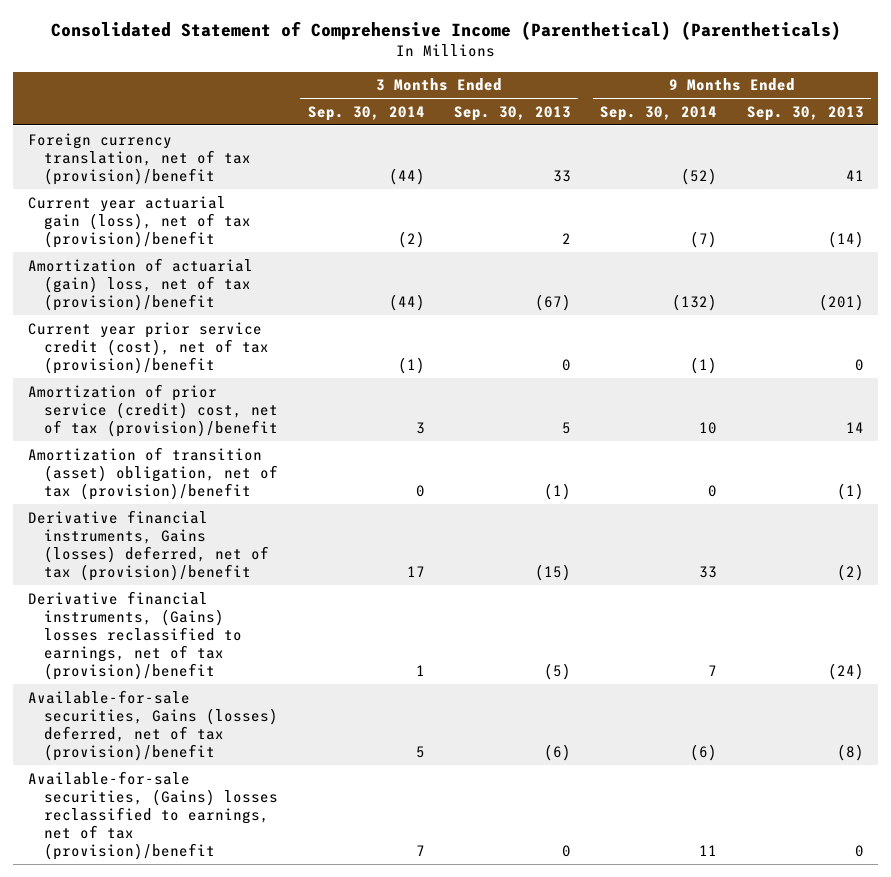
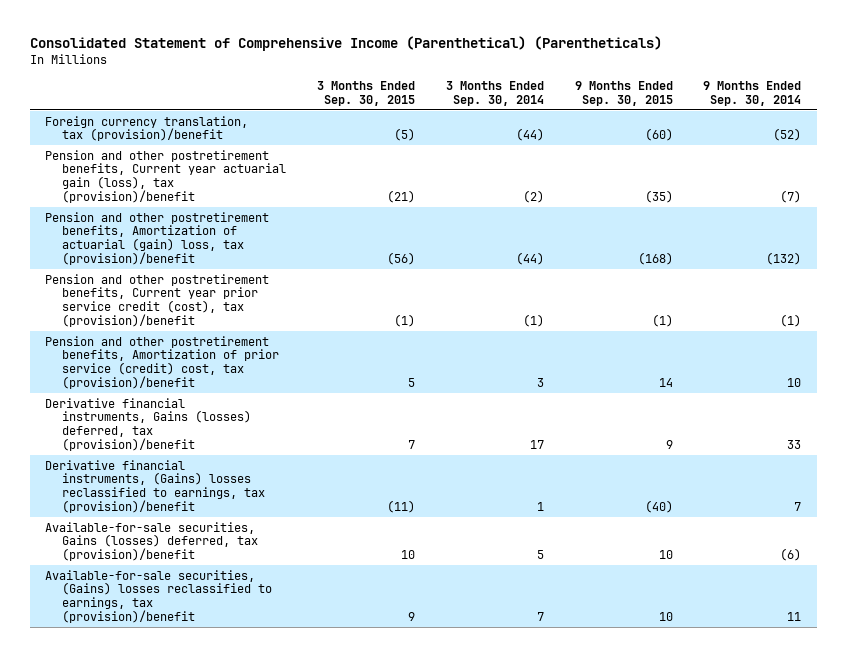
[454,105,572,121] Sep. 30, 2013 -> none
[746,105,864,121] Sep. 30, 2013 -> none
none -> [317,80,416,106] 3 Months Ended Sep. 30, 2015
none -> [574,80,673,106] 9 Months Ended Sep. 30, 2015
[27,446,279,500] Amortization of transition (asset) obligation, net of tax (provision)/benefit -> none
[27,132,252,185] Foreign currency translation, net of tax (provision)/benefit -> [45,115,249,142] Foreign currency translation, tax (provision)/benefit
[27,195,252,248] Current year actuarial gain (loss), net of tax (provision)/benefit -> [45,149,287,203] Pension and other postretirement benefits, Current year actuarial gain (loss), tax (provision)/benefit
[27,257,253,311] Amortization of actuarial (gain) loss, net of tax (provision)/benefit -> [45,211,270,265] Pension and other postretirement benefits, Amortization of actuarial (gain) loss, tax (provision)/benefit
[27,321,270,374] Current year prior service credit (cost), net of tax (provision)/benefit -> [45,273,270,327] Pension and other postretirement benefits, Current year prior service credit (cost), tax (provision)/benefit
[27,383,279,437] Amortization of prior service (credit) cost, net of tax (provision)/benefit -> [45,335,280,389] Pension and other postretirement benefits, Amortization of prior service (credit) cost, tax (provision)/benefit
[27,509,270,581] Derivative financial instruments, Gains (losses) deferred, net of tax (provision)/benefit -> [45,397,252,451] Derivative financial instruments, Gains (losses) deferred, tax (provision)/benefit
[27,590,243,680] Derivative financial instruments, (Gains) losses reclassified to earnings, net of tax (provision)/benefit -> [45,459,266,513] Derivative financial instruments, (Gains) losses reclassified to earnings, tax (provision)/benefit
[27,689,279,761] Available-for-sale securities, Gains (losses) deferred, net of tax (provision)/benefit -> [45,521,259,562] Available-for-sale securities, Gains (losses) deferred, tax (provision)/benefit
[27,770,279,860] Available-for-sale securities, (Gains) losses reclassified to earnings, net of tax (provision)/benefit -> [45,569,273,623] Available-for-sale securities, (Gains) losses reclassified to earnings, tax (provision)/benefit

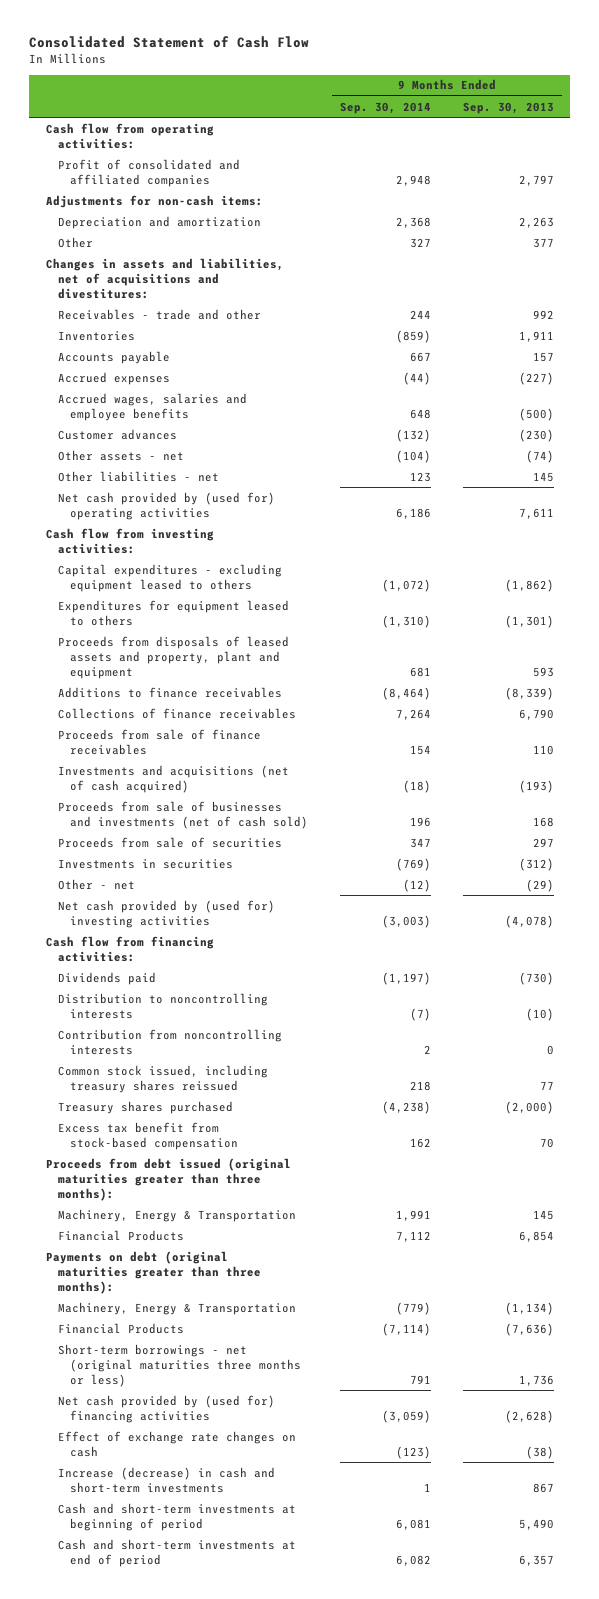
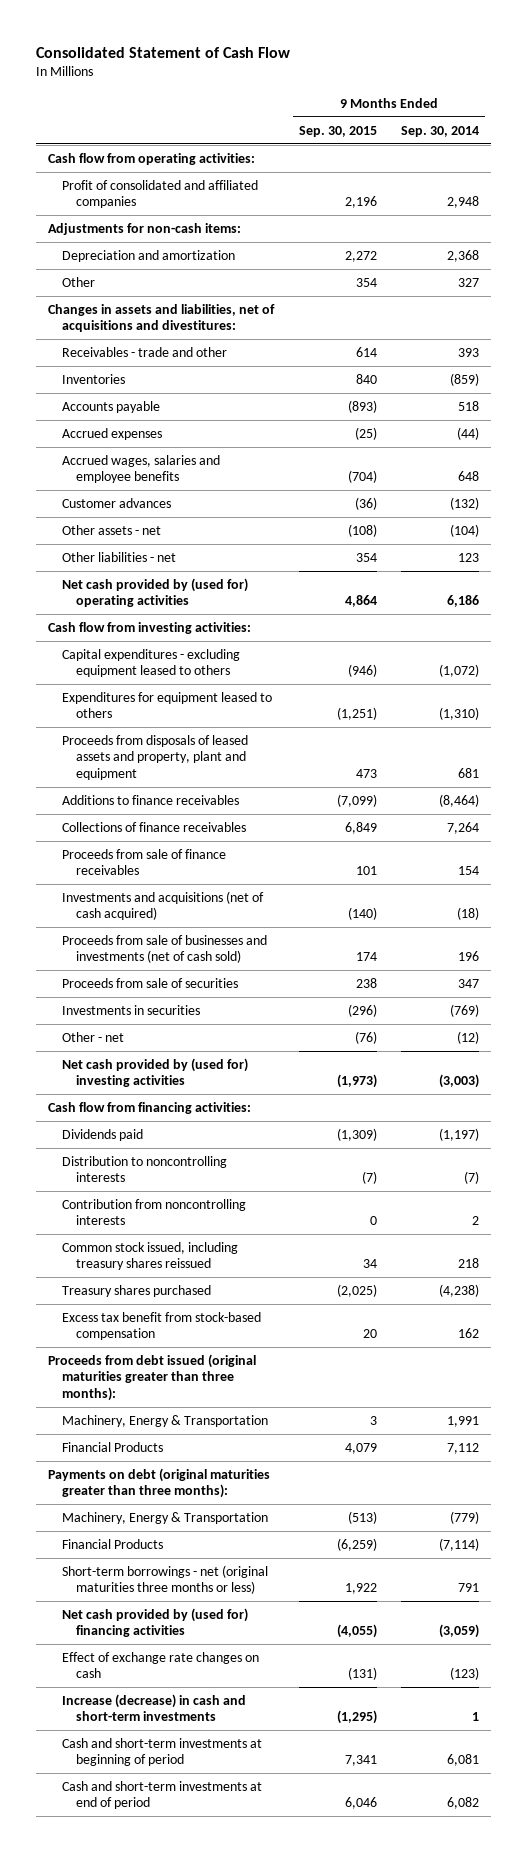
[462,101,554,114] Sep. 30, 2013 -> none
none -> [298,125,377,137] Sep. 30, 2015
[409,309,431,319] 244 -> [457,347,479,357] 393
[409,351,431,362] 667 -> [457,400,479,411] 518

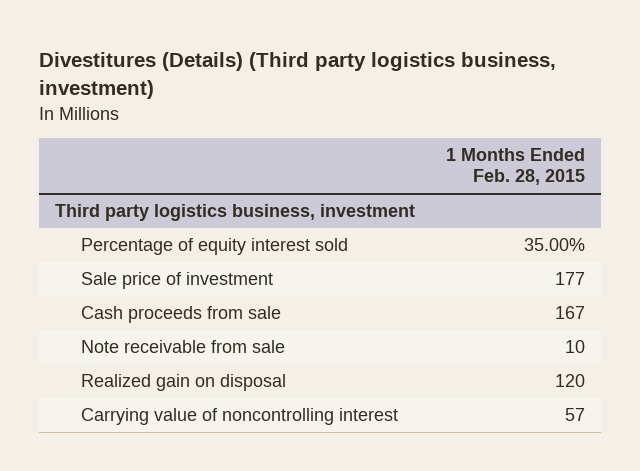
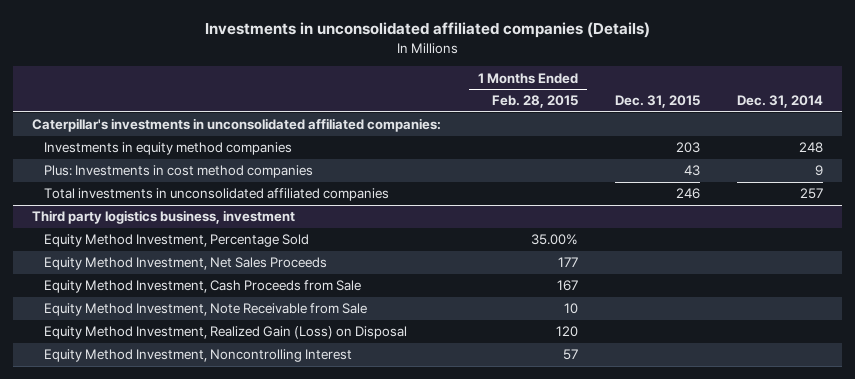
[39,52,557,100] Divestitures (Details) (Third party logistics business, investment) -> [204,22,650,39] Investments in unconsolidated affiliated companies (Details)
none -> [615,95,701,109] Dec. 31, 2015
none -> [737,95,824,109] Dec. 31, 2014
none -> [31,118,441,133] Caterpillar's investments in unconsolidated affiliated companies:
none -> [44,142,293,156] Investments in equity method companies
none -> [44,165,314,179] Plus: Investments in cost method companies
none -> [44,188,390,202] Total investments in unconsolidated affiliated companies
[81,238,349,256] Percentage of equity interest sold -> [44,234,310,248] Equity Method Investment, Percentage Sold
[81,272,274,290] Sale price of investment -> [44,257,328,271] Equity Method Investment, Net Sales Proceeds
[81,306,282,324] Cash proceeds from sale -> [44,280,362,294] Equity Method Investment, Cash Proceeds from Sale
[81,340,286,354] Note receivable from sale -> [44,303,368,317] Equity Method Investment, Note Receivable from Sale
[81,374,287,392] Realized gain on disposal -> [44,326,408,340] Equity Method Investment, Realized Gain (Loss) on Disposal
[81,408,399,426] Carrying value of noncontrolling interest -> [44,349,353,363] Equity Method Investment, Noncontrolling Interest

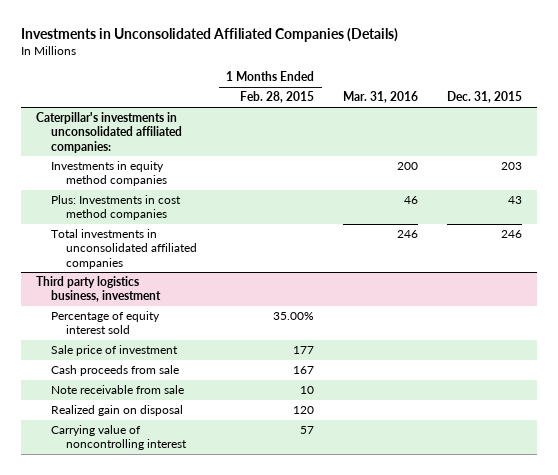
[204,22,650,39] Investments in unconsolidated affiliated companies (Details) -> [21,28,399,43] Investments in Unconsolidated Affiliated Companies (Details)
[737,95,824,109] Dec. 31, 2014 -> none
none -> [343,91,419,104] Mar. 31, 2016
[44,234,310,248] Equity Method Investment, Percentage Sold -> [51,311,161,335] Percentage of equity interest sold
[44,257,328,271] Equity Method Investment, Net Sales Proceeds -> [51,345,179,357] Sale price of investment
[44,280,362,294] Equity Method Investment, Cash Proceeds from Sale -> [51,365,180,377] Cash proceeds from sale
[44,303,368,317] Equity Method Investment, Note Receivable from Sale -> [51,385,185,395] Note receivable from sale
[44,326,408,340] Equity Method Investment, Realized Gain (Loss) on Disposal -> [51,405,184,417] Realized gain on disposal
[44,349,353,363] Equity Method Investment, Noncontrolling Interest -> [51,425,188,451] Carrying value of noncontrolling interest

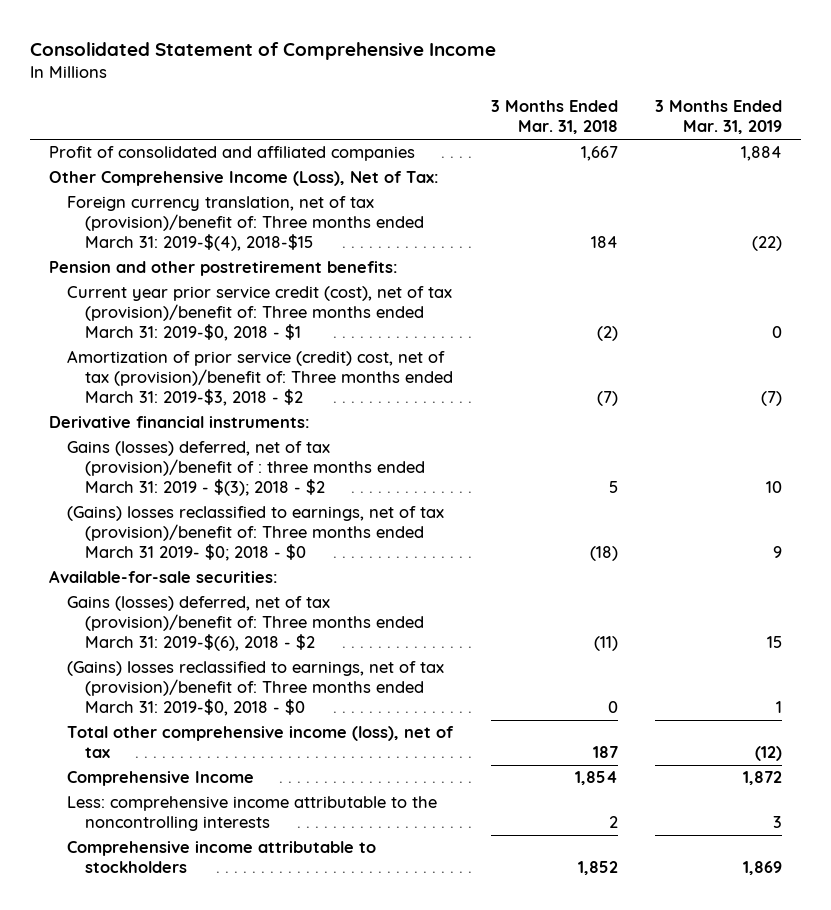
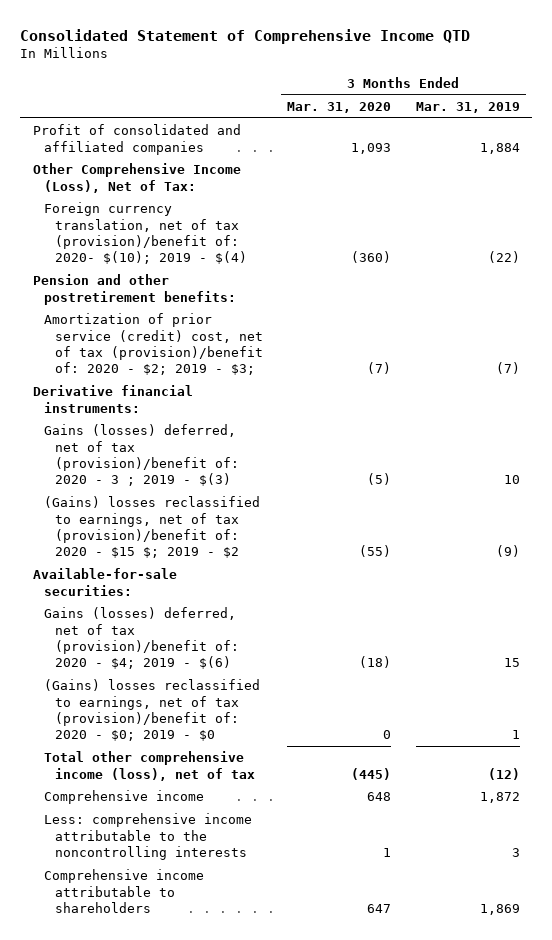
[30,41,497,60] Consolidated Statement of Comprehensive Income -> [20,28,471,44] Consolidated Statement of Comprehensive Income QTD
[490,100,618,135] 3 Months Ended Mar. 31, 2018 -> none
none -> [287,101,392,113] Mar. 31, 2020
[66,196,424,252] Foreign currency translation, net of tax (provision)/benefit of: Three months ended March 31: 2019-$(4), 2018-$15 -> [43,202,247,265] Foreign currency translation, net of tax (provision)/benefit of: 2020- $(10); 2019 - $(4)
[66,286,452,342] Current year prior service credit (cost), net of tax (provision)/benefit of: Three months ended March 31: 2019-$0, 2018 - $1 -> none
[66,350,453,407] Amortization of prior service (credit) cost, net of tax (provision)/benefit of: Three months ended March 31: 2019-$3, 2018 - $2 -> [43,313,263,376] Amortization of prior service (credit) cost, net of tax (provision)/benefit of: 2020 - $2; 2019 - $3;
[66,441,425,497] Gains (losses) deferred, net of tax (provision)/benefit of : three months ended March 31: 2019 - $(3); 2018 - $2 -> [43,424,239,487] Gains (losses) deferred, net of tax (provision)/benefit of: 2020 - 3 ; 2019 - $(3)
[66,506,444,562] (Gains) losses reclassified to earnings, net of tax (provision)/benefit of: Three months ended March 31 2019- $0; 2018 - $0 -> [43,496,260,559] (Gains) losses reclassified to earnings, net of tax (provision)/benefit of: 2020 - $15 $; 2019 - $2
[773,546,783,559] 9 -> [495,545,520,558] (9)
[66,596,424,652] Gains (losses) deferred, net of tax (provision)/benefit of: Three months ended March 31: 2019-$(6), 2018 - $2 -> [43,607,239,670] Gains (losses) deferred, net of tax (provision)/benefit of: 2020 - $4; 2019 - $(6)
[66,661,444,717] (Gains) losses reclassified to earnings, net of tax (provision)/benefit of: Three months ended March 31: 2019-$0, 2018 - $0 -> [43,679,260,742] (Gains) losses reclassified to earnings, net of tax (provision)/benefit of: 2020 - $0; 2019 - $0
[66,771,254,787] Comprehensive Income -> [43,790,204,805] Comprehensive income
[66,841,376,874] Comprehensive income attributable to stockholders -> [43,869,204,914] Comprehensive income attributable to shareholders

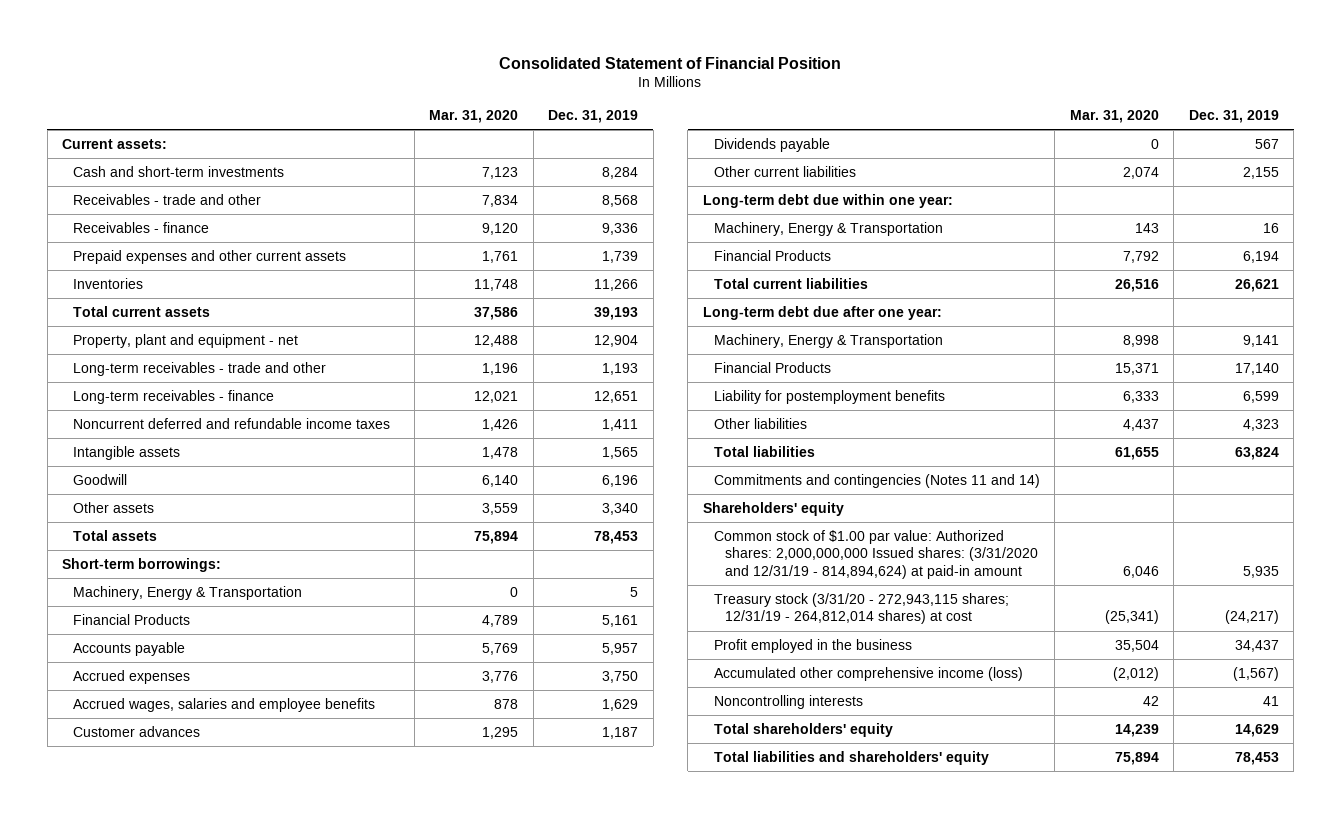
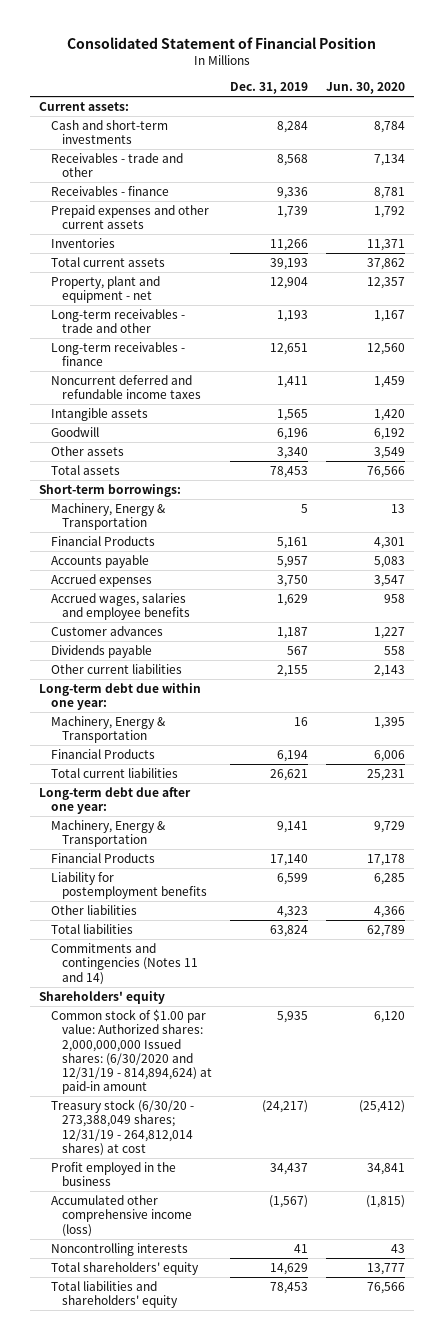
[429,109,519,123] Mar. 31, 2020 -> none
none -> [326,82,406,95] Jun. 30, 2020
[713,529,1038,580] Common stock of $1.00 par value: Authorized shares: 2,000,000,000 Issued shares: (3/31/2020 and 12/31/19 - 814,894,624) at paid-in amount -> [50,1008,213,1095] Common stock of $1.00 par value: Authorized shares: 2,000,000,000 Issued shares: (6/30/2020 and 12/31/19 - 814,894,624) at paid-in amount
[713,592,1009,625] Treasury stock (3/31/20 - 272,943,115 shares; 12/31/19 - 264,812,014 shares) at cost -> [50,1098,194,1156] Treasury stock (6/30/20 - 273,388,049 shares; 12/31/19 - 264,812,014 shares) at cost

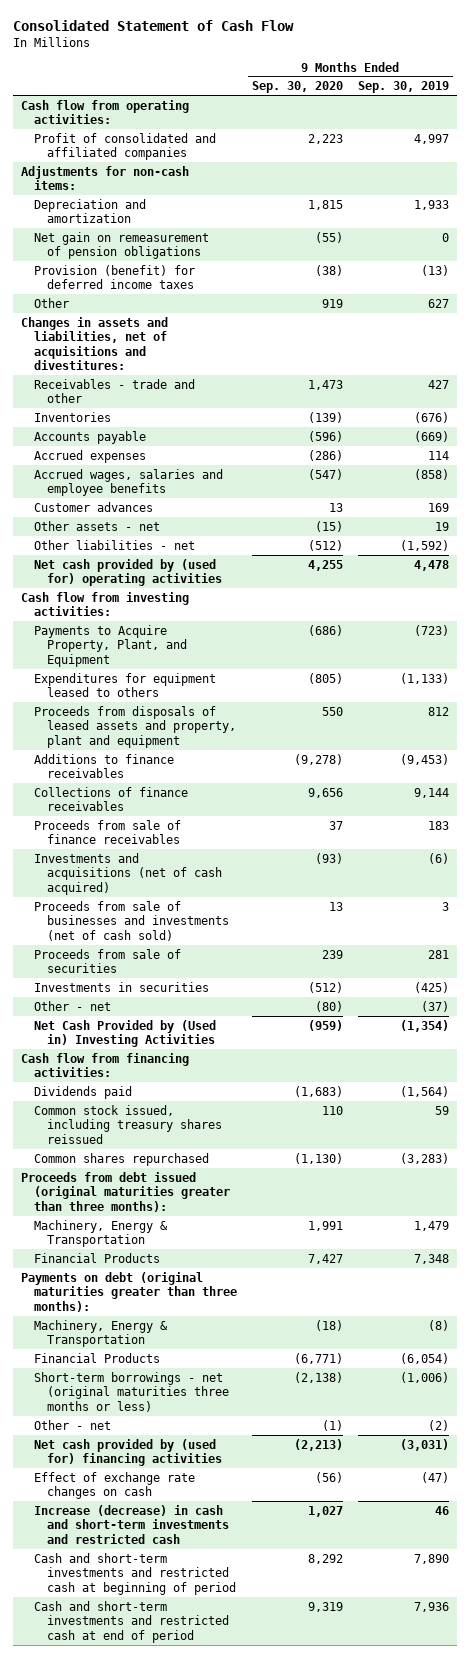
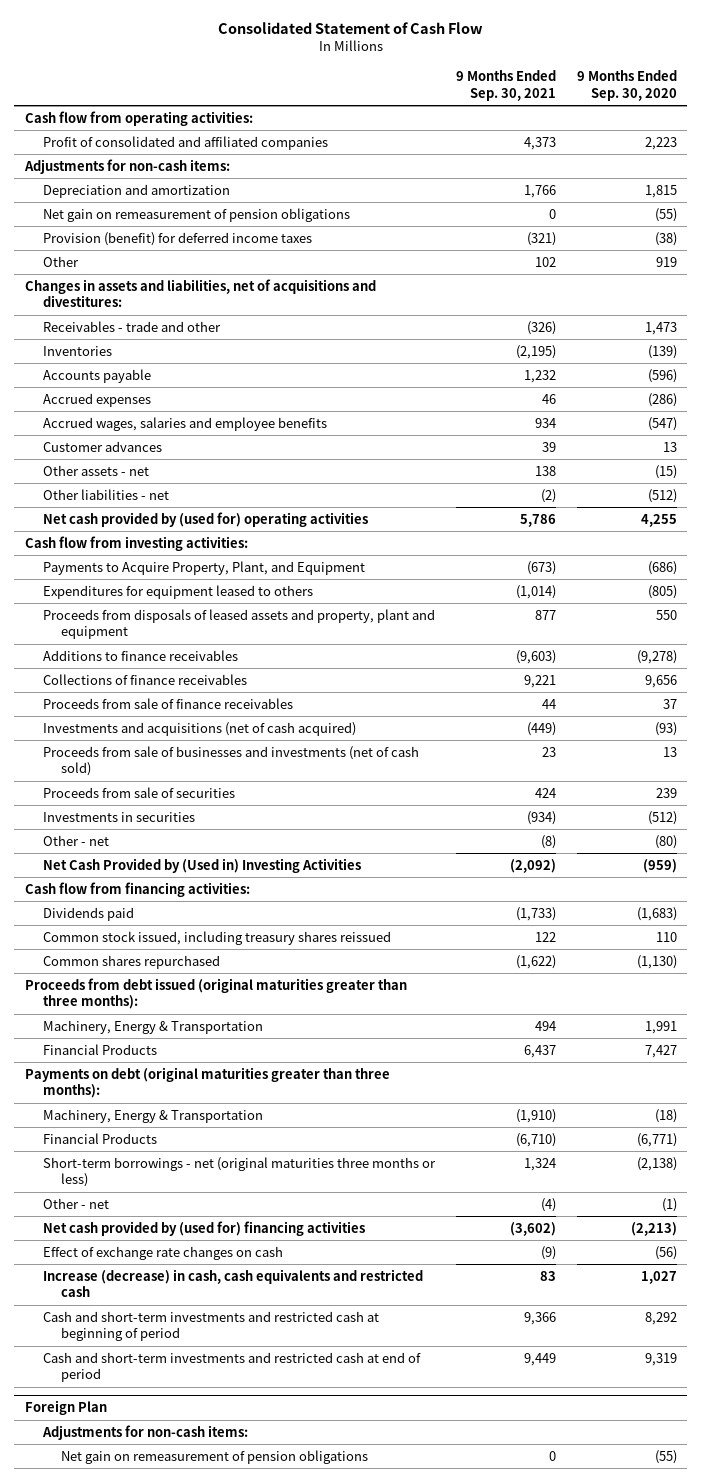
[357,81,449,94] Sep. 30, 2019 -> none
none -> [455,69,556,101] 9 Months Ended Sep. 30, 2021
[33,1504,229,1544] Increase (decrease) in cash and short-term investments and restricted cash -> [43,1268,424,1298] Increase (decrease) in cash, cash equivalents and restricted cash
none -> [24,1400,107,1416] Foreign Plan
none -> [42,1424,249,1440] Adjustments for non-cash items:
none -> [61,1449,369,1464] Net gain on remeasurement of pension obligations

